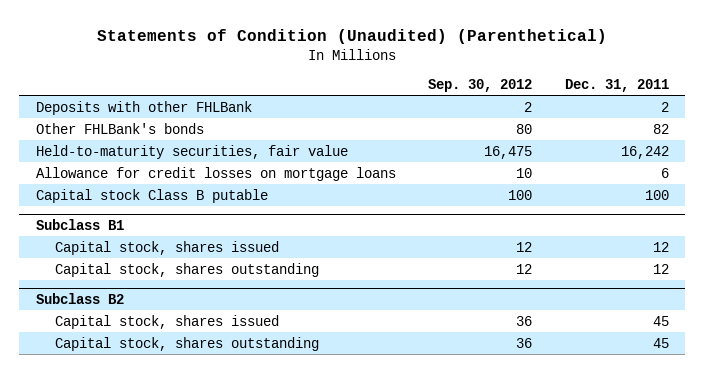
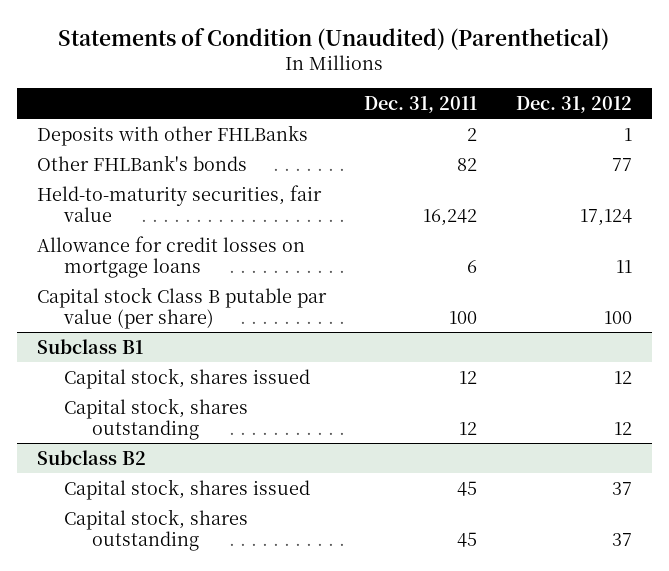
[428,79,533,93] Sep. 30, 2012 -> none
none -> [516,95,633,113] Dec. 31, 2012
[35,100,252,115] Deposits with other FHLBank -> [36,124,308,146] Deposits with other FHLBanks
[35,188,268,203] Capital stock Class B putable -> [36,286,327,330] Capital stock Class B putable par value (per share)

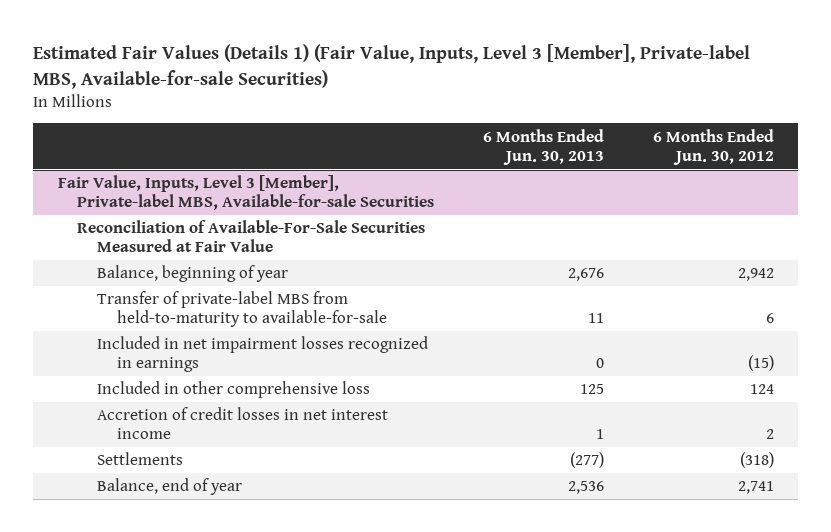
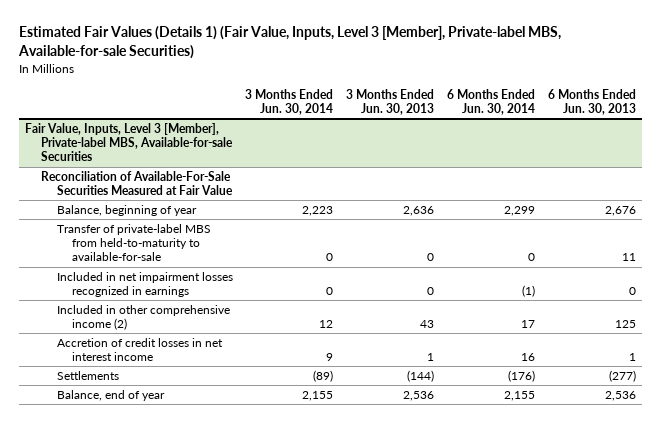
[652,128,774,165] 6 Months Ended Jun. 30, 2012 -> none
none -> [245,88,334,115] 3 Months Ended Jun. 30, 2014
none -> [346,88,435,115] 3 Months Ended Jun. 30, 2013
none -> [446,88,535,115] 6 Months Ended Jun. 30, 2014
[97,381,371,399] Included in other comprehensive loss -> [56,305,230,331] Included in other comprehensive income (2)

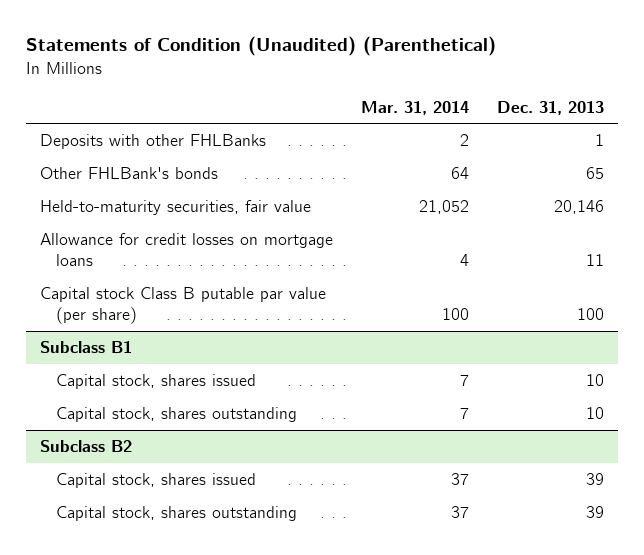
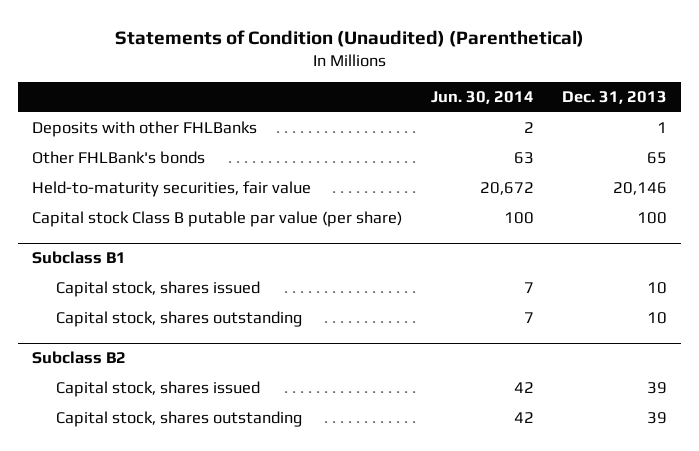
[360,100,469,115] Mar. 31, 2014 -> none
none -> [430,91,534,105] Jun. 30, 2014
[39,233,333,267] Allowance for credit losses on mortgage loans -> none

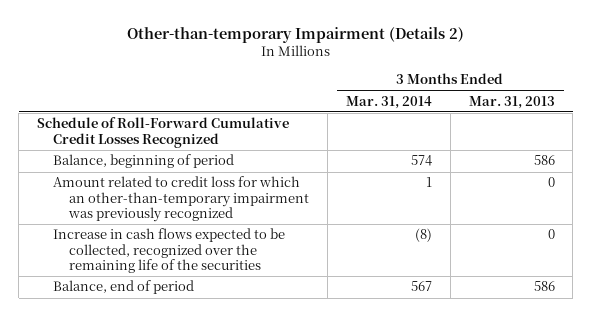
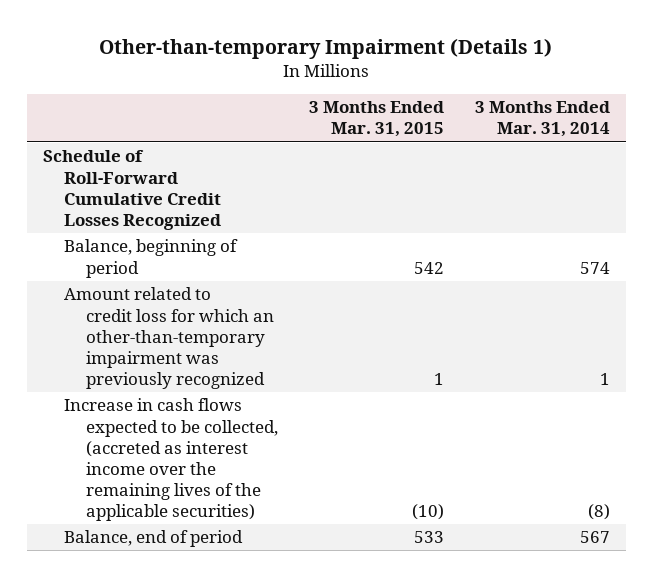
[126,26,464,43] Other-than-temporary Impairment (Details 2) -> [99,37,553,59] Other-than-temporary Impairment (Details 1)
[468,95,555,109] Mar. 31, 2013 -> none
none -> [308,101,444,138] 3 Months Ended Mar. 31, 2015
[53,228,286,274] Increase in cash flows expected to be collected, recognized over the remaining life of the securities -> [64,398,278,522] Increase in cash flows expected to be collected, (accreted as interest income over the remaining lives of the applicable securities)

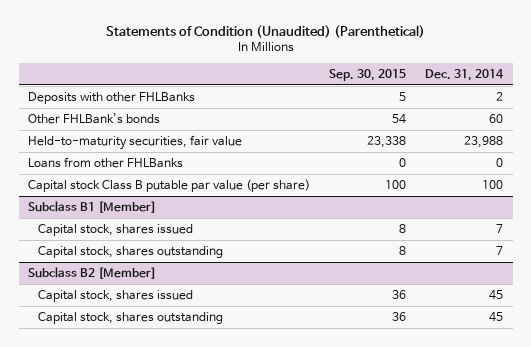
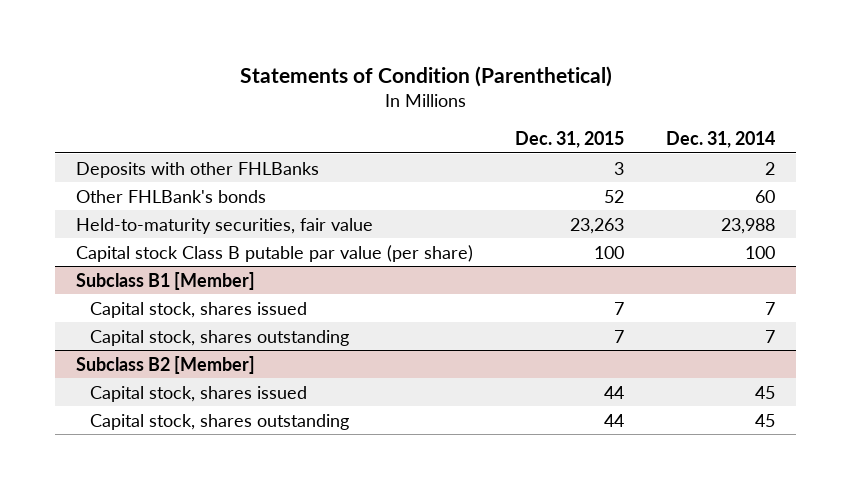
[105,25,425,39] Statements of Condition (Unaudited) (Parenthetical) -> [239,65,612,87] Statements of Condition (Parenthetical)
[329,68,407,81] Sep. 30, 2015 -> none
none -> [515,130,625,148] Dec. 31, 2015
[28,157,184,169] Loans from other FHLBanks -> none

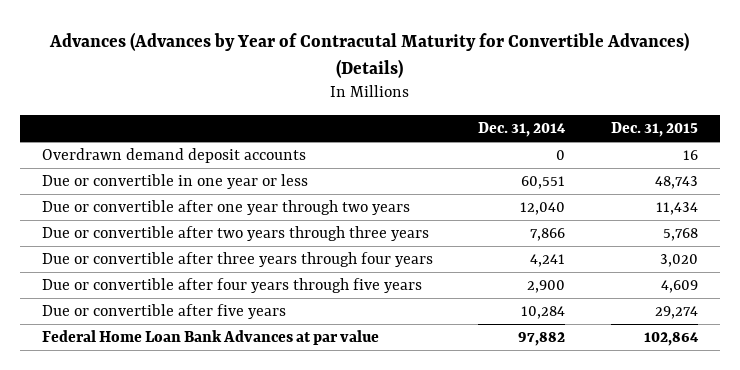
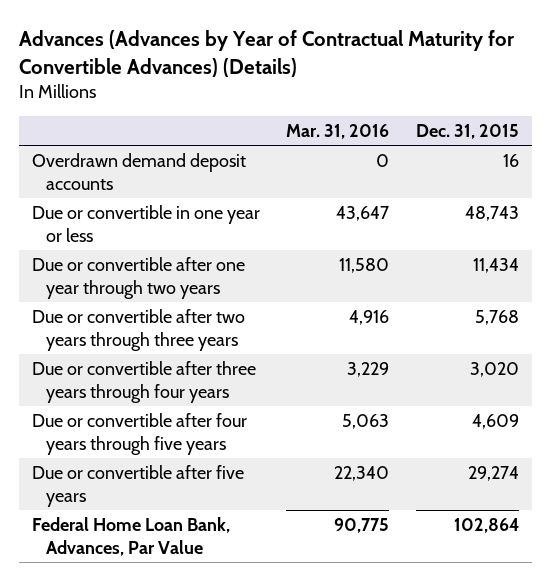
[48,31,689,78] Advances (Advances by Year of Contracutal Maturity for Convertible Advances) (Details) -> [18,30,515,77] Advances (Advances by Year of Contractual Maturity for Convertible Advances) (Details)
[478,121,567,137] Dec. 31, 2014 -> none
none -> [286,123,390,139] Mar. 31, 2016
[42,330,380,346] Federal Home Loan Bank Advances at par value -> [31,516,230,556] Federal Home Loan Bank, Advances, Par Value

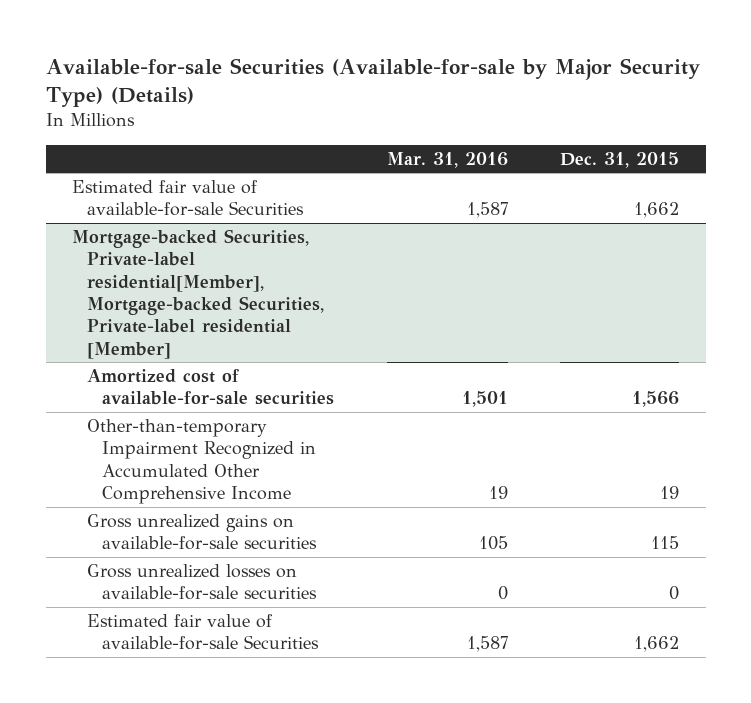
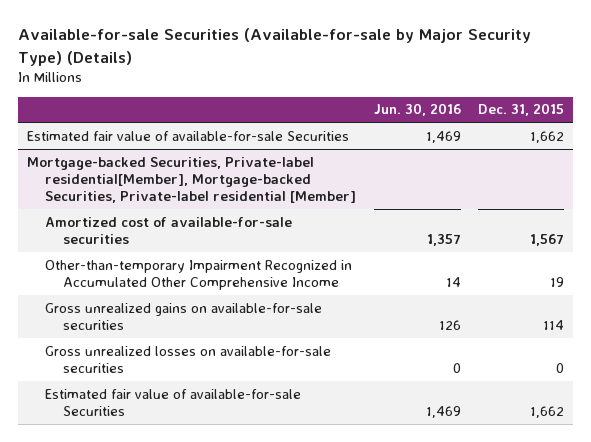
[386,151,508,168] Mar. 31, 2016 -> none
none -> [373,103,461,117] Jun. 30, 2016
[632,391,680,408] 1,566 -> [530,233,565,246] 1,567
[651,536,680,550] 115 -> [543,319,565,330] 114

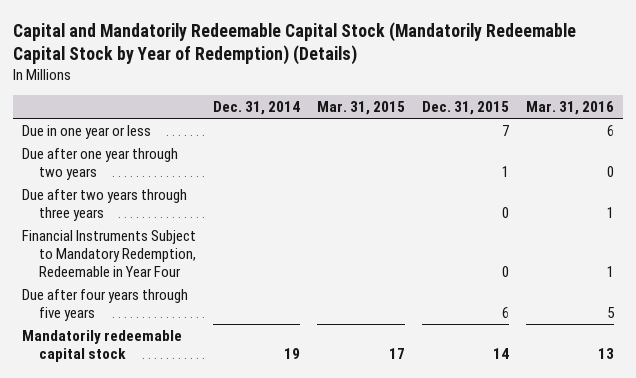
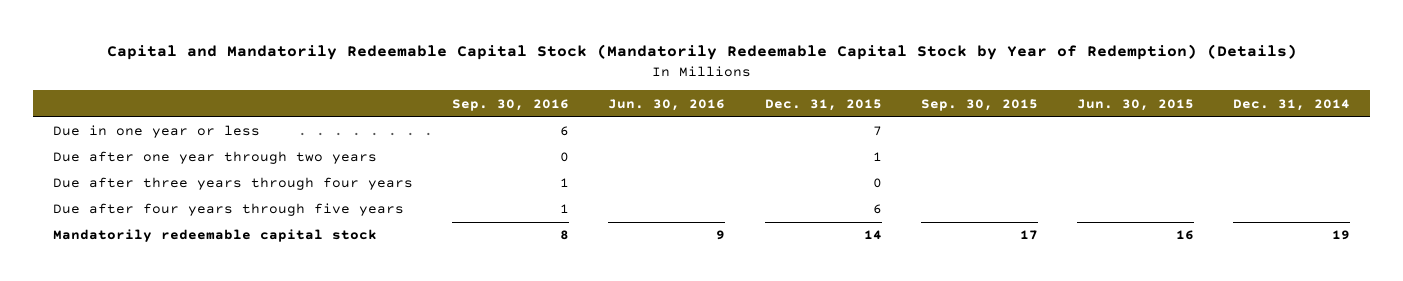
[317,101,406,116] Mar. 31, 2015 -> none
[526,101,615,116] Mar. 31, 2016 -> none
none -> [452,98,570,111] Sep. 30, 2016
none -> [608,98,726,111] Jun. 30, 2016
none -> [920,98,1038,111] Sep. 30, 2015
none -> [1076,98,1194,111] Jun. 30, 2015
[21,188,187,222] Due after two years through three years -> none
[21,229,196,278] Financial Instruments Subject to Mandatory Redemption, Redeemable in Year Four -> [53,177,414,191] Due after three years through four years

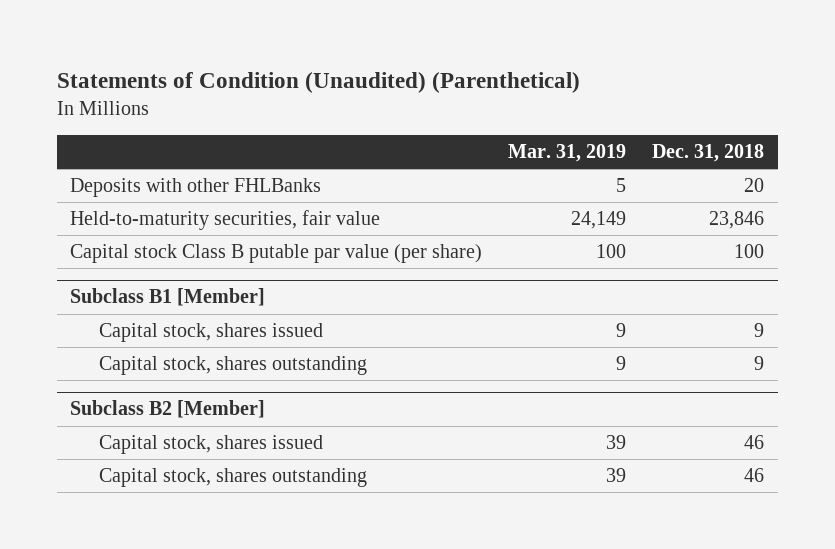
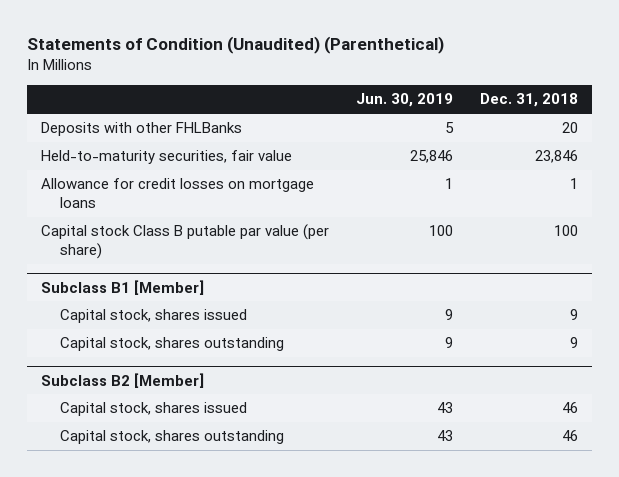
[508,143,627,162] Mar. 31, 2019 -> none
none -> [356,93,454,108] Jun. 30, 2019
none -> [40,178,314,209] Allowance for credit losses on mortgage loans

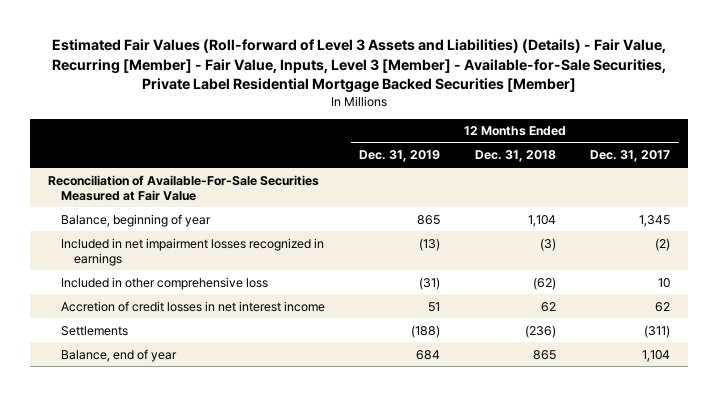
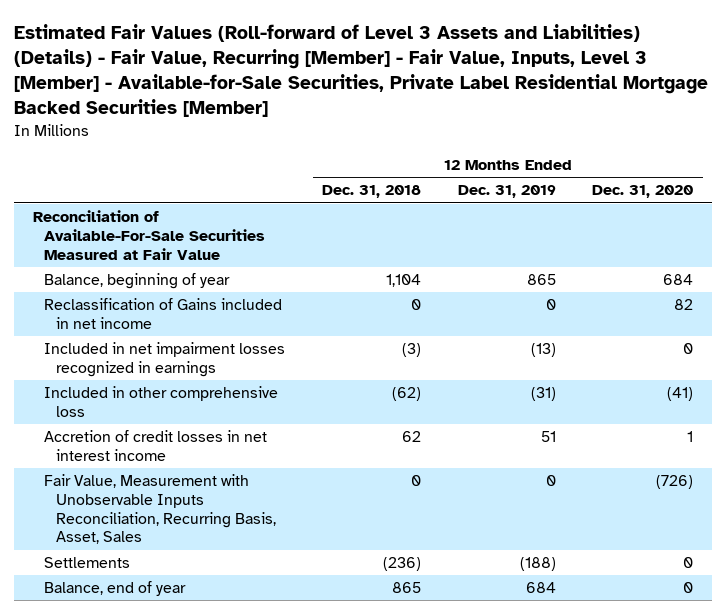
[590,150,671,163] Dec. 31, 2017 -> none
none -> [592,185,694,199] Dec. 31, 2020
none -> [44,298,283,329] Reclassification of Gains included in net income
none -> [44,474,276,545] Fair Value, Measurement with Unobservable Inputs Reconciliation, Recurring Basis, Asset, Sales

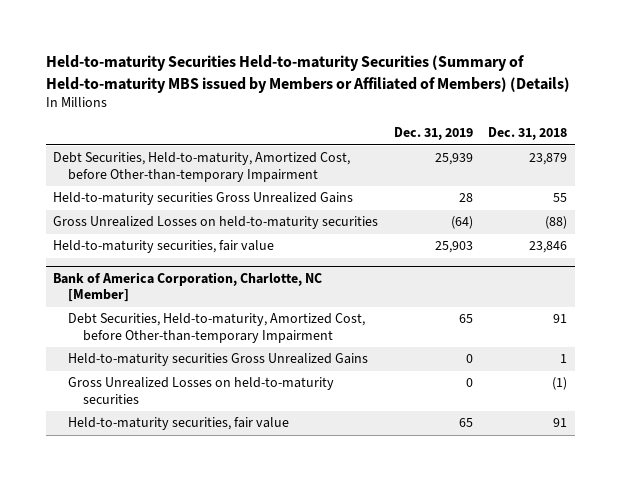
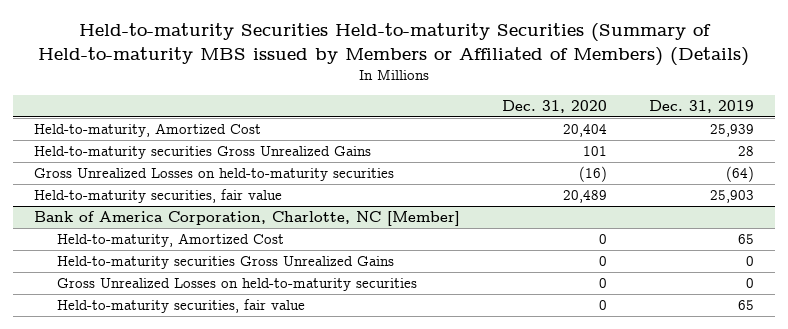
[488,127,568,141] Dec. 31, 2018 -> none
none -> [501,100,607,114] Dec. 31, 2020
[53,152,351,182] Debt Securities, Held-to-maturity, Amortized Cost, before Other-than-temporary Impairment -> [33,123,261,138] Held-to-maturity, Amortized Cost
[68,313,366,343] Debt Securities, Held-to-maturity, Amortized Cost, before Other-than-temporary Impairment -> [57,233,285,248] Held-to-maturity, Amortized Cost

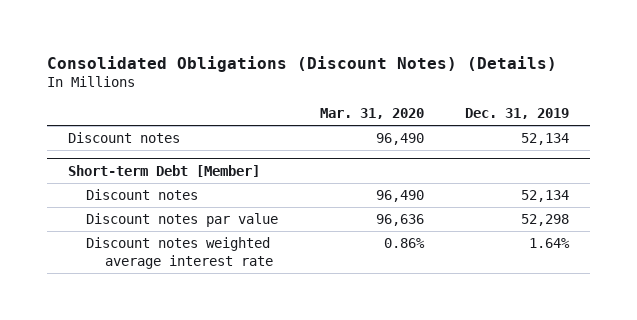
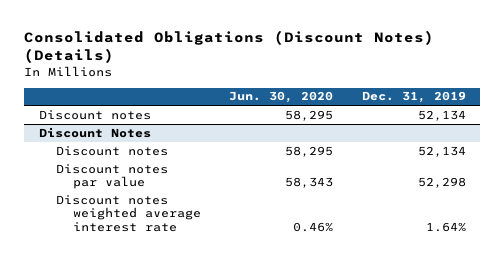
[319,108,424,120] Mar. 31, 2020 -> none
none -> [229,91,334,104] Jun. 30, 2020
[67,164,260,177] Short-term Debt [Member] -> [38,126,151,138] Discount Notes

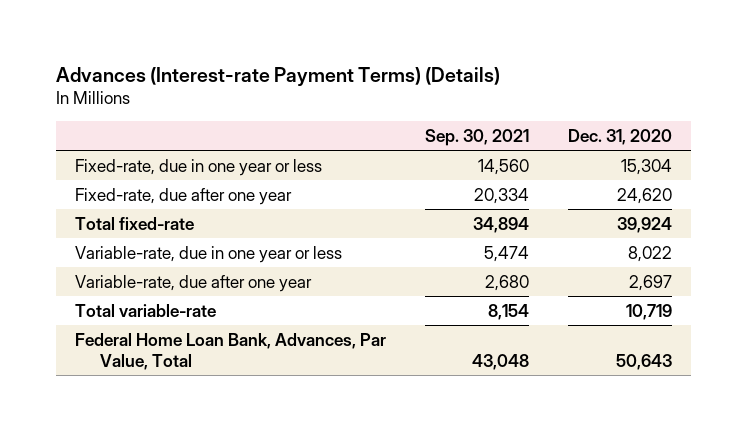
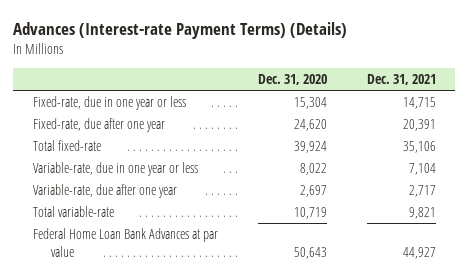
[425,128,530,146] Sep. 30, 2021 -> none
none -> [366,74,436,86] Dec. 31, 2021
[75,332,387,371] Federal Home Loan Bank, Advances, Par Value, Total -> [32,228,218,258] Federal Home Loan Bank Advances at par value

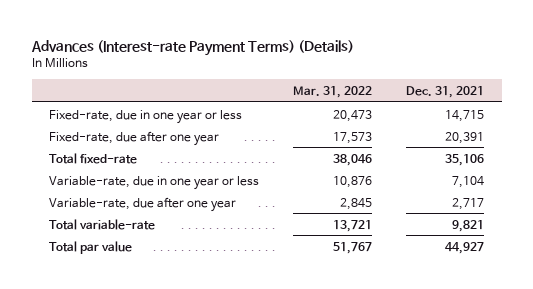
[257,74,327,86] Dec. 31, 2020 -> none
none -> [293,85,373,98] Mar. 31, 2022
[32,228,218,258] Federal Home Loan Bank Advances at par value -> [48,240,132,254] Total par value

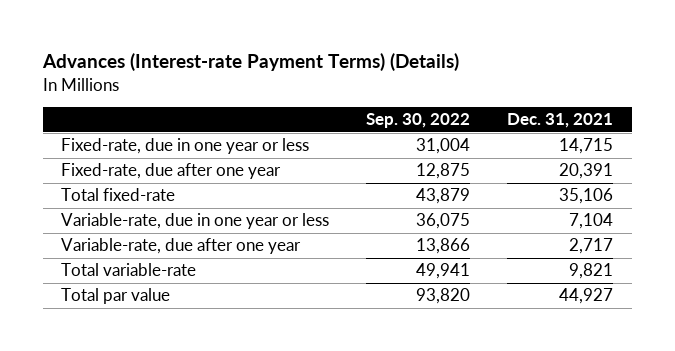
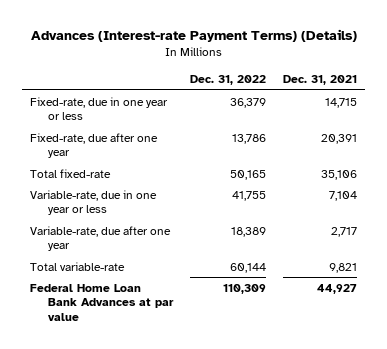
[366,113,471,129] Sep. 30, 2022 -> none
none -> [189,75,266,86] Dec. 31, 2022
[61,288,171,305] Total par value -> [30,283,174,321] Federal Home Loan Bank Advances at par value

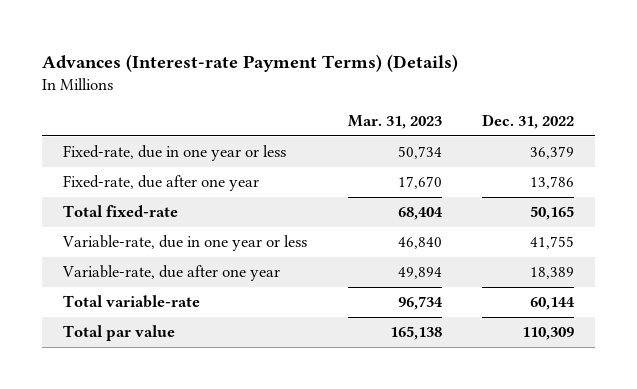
[282,75,357,86] Dec. 31, 2021 -> none
none -> [347,115,442,130] Mar. 31, 2023
[30,283,174,321] Federal Home Loan Bank Advances at par value -> [62,325,175,342] Total par value

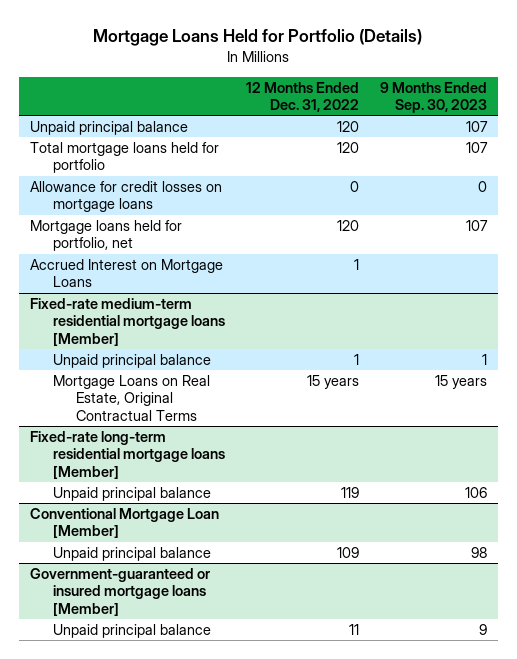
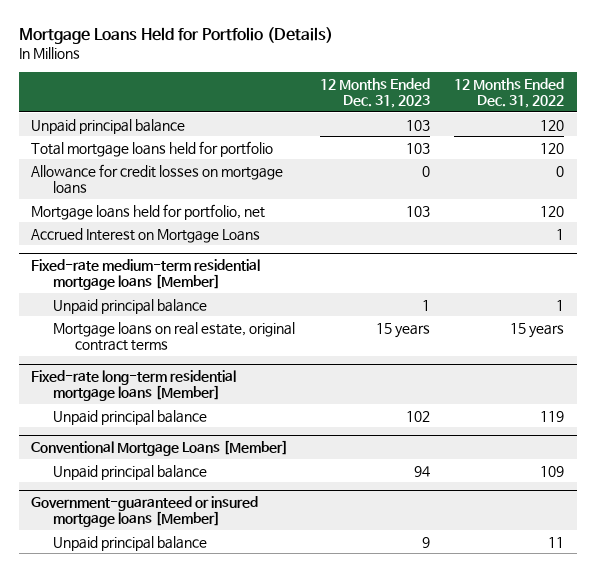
[380,81,488,113] 9 Months Ended Sep. 30, 2023 -> none
none -> [319,77,430,109] 12 Months Ended Dec. 31, 2023
[52,375,210,421] Mortgage Loans on Real Estate, Original Contractual Terms -> [52,321,295,352] Mortgage loans on real estate, original contract terms
[29,508,219,539] Conventional Mortgage Loan [Member] -> [30,439,288,456] Conventional Mortgage Loans [Member]

